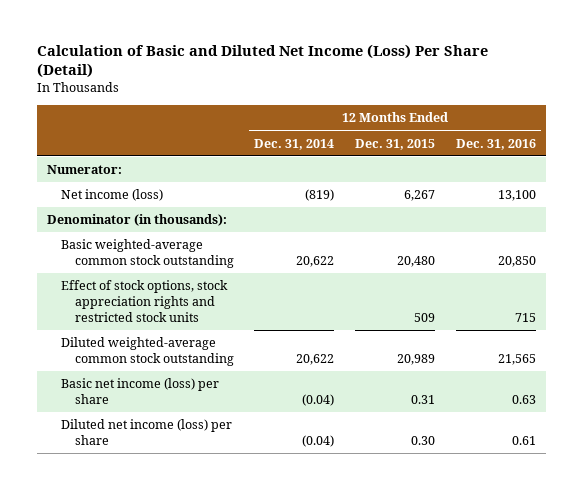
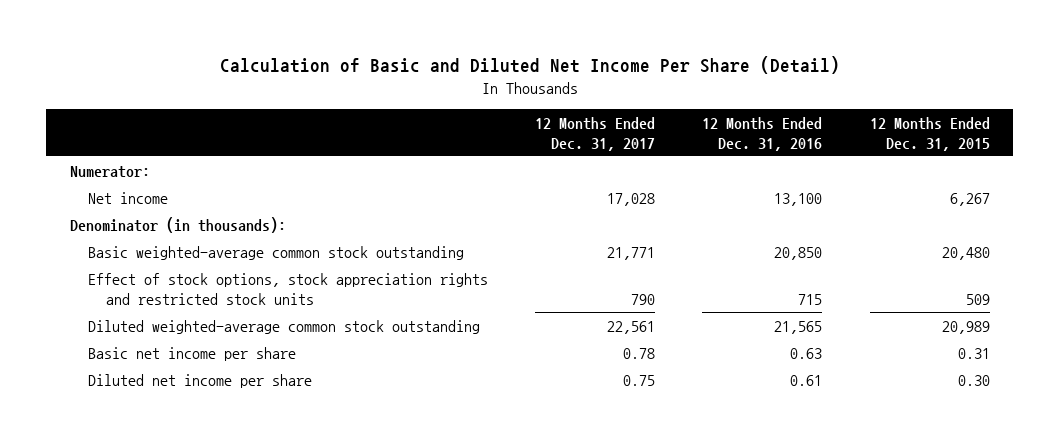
[36,44,488,79] Calculation of Basic and Diluted Net Income (Loss) Per Share (Detail) -> [219,56,840,75] Calculation of Basic and Diluted Net Income Per Share (Detail)
[254,138,335,150] Dec. 31, 2014 -> none
none -> [535,116,656,151] 12 Months Ended Dec. 31, 2017
[60,189,163,202] Net income (loss) -> [87,191,168,204] Net income
[60,378,219,405] Basic net income (loss) per share -> [87,346,296,361] Basic net income per share
[60,419,232,446] Diluted net income (loss) per share -> [87,373,312,388] Diluted net income per share

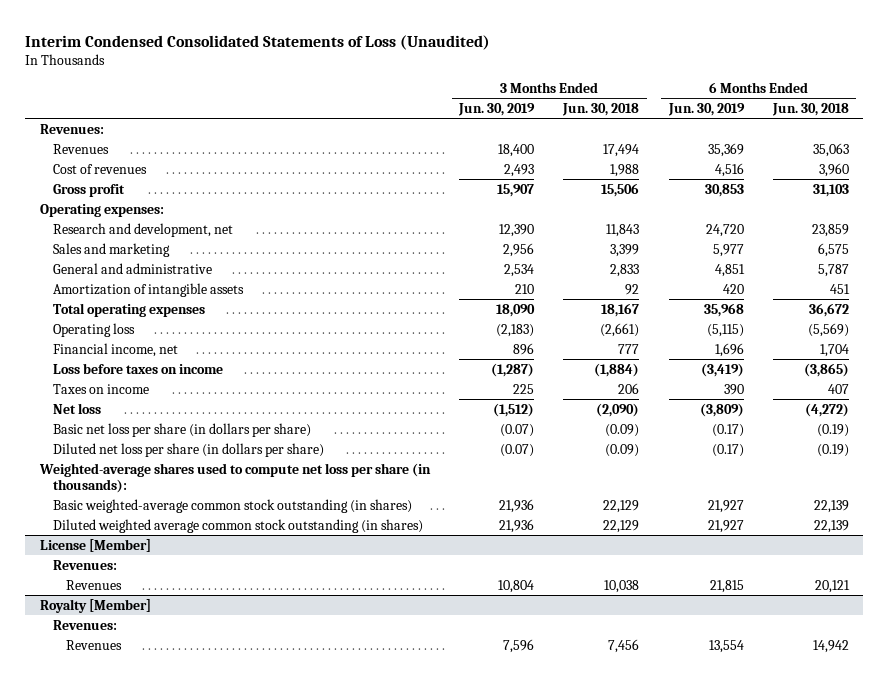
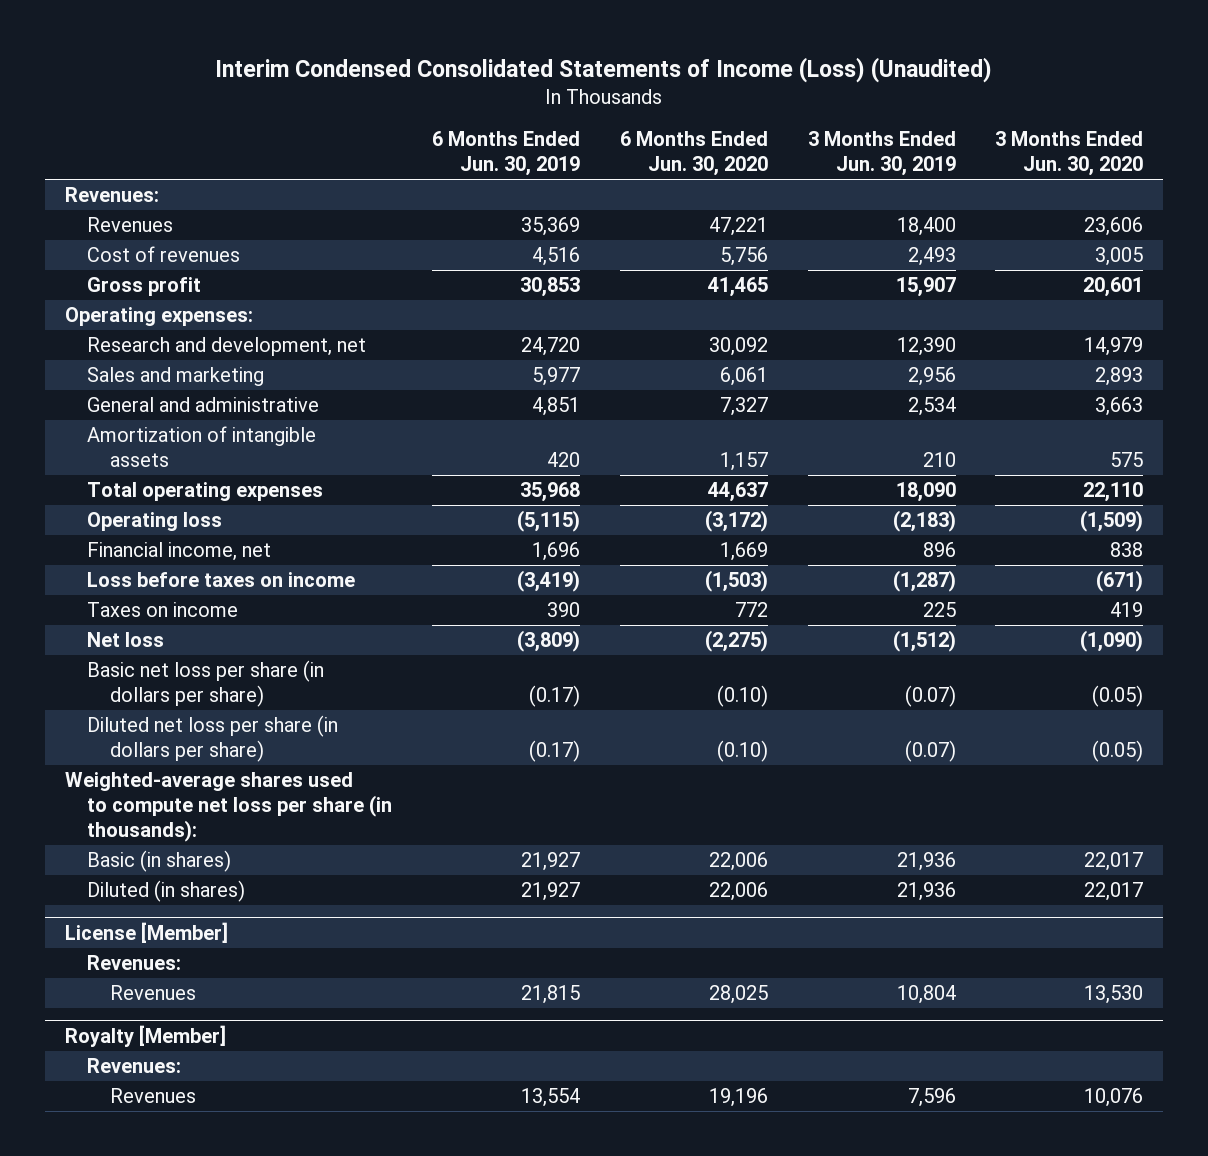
[25,34,491,50] Interim Condensed Consolidated Statements of Loss (Unaudited) -> [215,56,993,83] Interim Condensed Consolidated Statements of Income (Loss) (Unaudited)
[562,102,640,116] Jun. 30, 2018 -> none
[771,102,849,116] Jun. 30, 2018 -> none
none -> [619,131,768,177] 6 Months Ended Jun. 30, 2020
none -> [995,131,1144,177] 3 Months Ended Jun. 30, 2020
[52,498,412,513] Basic weighted-average common stock outstanding (in shares) -> [87,850,232,873] Basic (in shares)
[52,518,423,533] Diluted weighted average common stock outstanding (in shares) -> [87,880,246,903] Diluted (in shares)

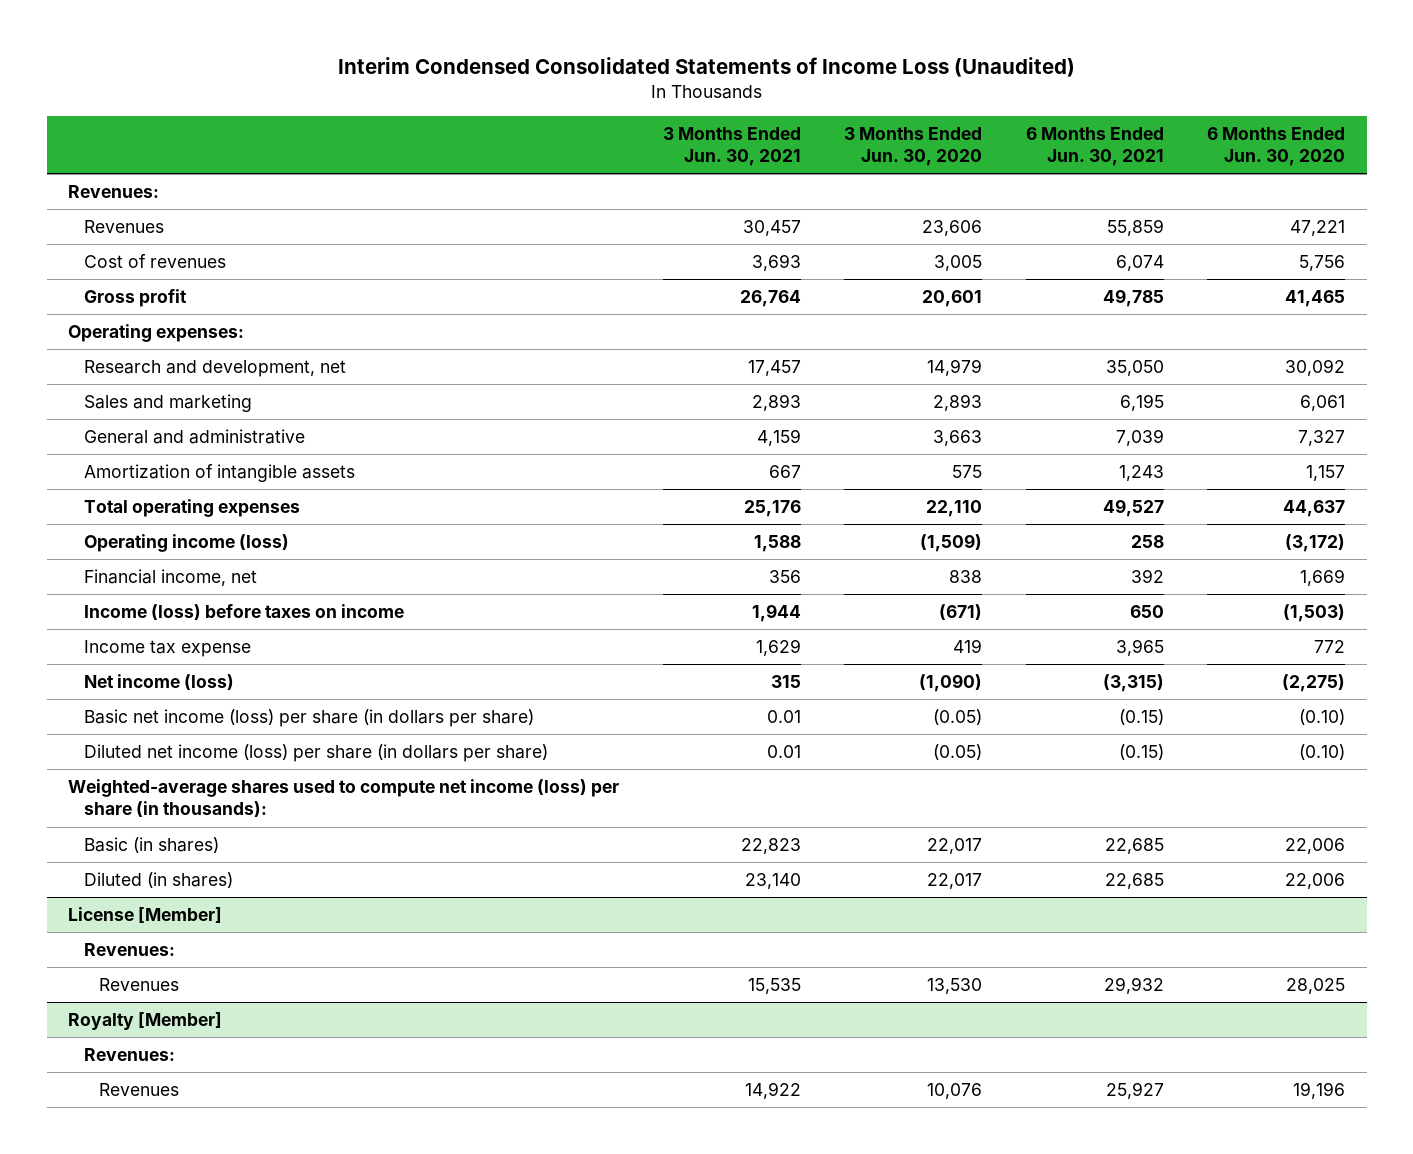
[215,56,993,83] Interim Condensed Consolidated Statements of Income (Loss) (Unaudited) -> [337,57,1075,78] Interim Condensed Consolidated Statements of Income Loss (Unaudited)
[432,131,581,177] 6 Months Ended Jun. 30, 2019 -> none
[807,131,956,177] 3 Months Ended Jun. 30, 2019 -> none
none -> [662,126,801,167] 3 Months Ended Jun. 30, 2021
none -> [1025,126,1164,167] 6 Months Ended Jun. 30, 2021
[87,512,223,532] Operating loss -> [83,534,289,553] Operating income (loss)
[87,572,356,588] Loss before taxes on income -> [83,604,404,621] Income (loss) before taxes on income
[87,602,239,618] Taxes on income -> [83,640,251,658] Income tax expense
[87,632,165,648] Net loss -> [83,674,234,691] Net income (loss)
[87,660,325,708] Basic net loss per share (in dollars per share) -> [83,709,534,728] Basic net income (loss) per share (in dollars per share)
[87,715,339,763] Diluted net loss per share (in dollars per share) -> [83,744,548,763] Diluted net income (loss) per share (in dollars per share)
[65,772,393,842] Weighted-average shares used to compute net loss per share (in thousands): -> [68,779,620,818] Weighted-average shares used to compute net income (loss) per share (in thousands):

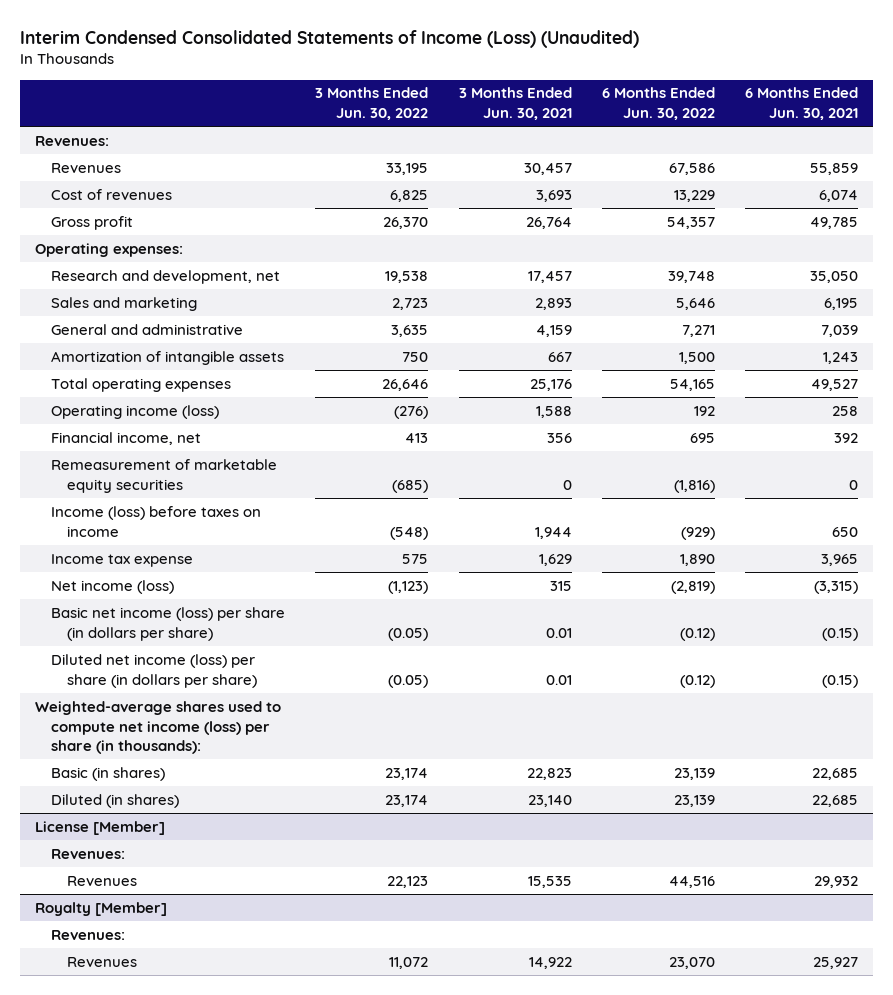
[337,57,1075,78] Interim Condensed Consolidated Statements of Income Loss (Unaudited) -> [20,29,640,48] Interim Condensed Consolidated Statements of Income (Loss) (Unaudited)
[844,126,983,167] 3 Months Ended Jun. 30, 2020 -> none
[1207,126,1346,167] 6 Months Ended Jun. 30, 2020 -> none
none -> [315,87,429,121] 3 Months Ended Jun. 30, 2022
none -> [601,87,715,121] 6 Months Ended Jun. 30, 2022
none -> [51,458,278,493] Remeasurement of marketable equity securities

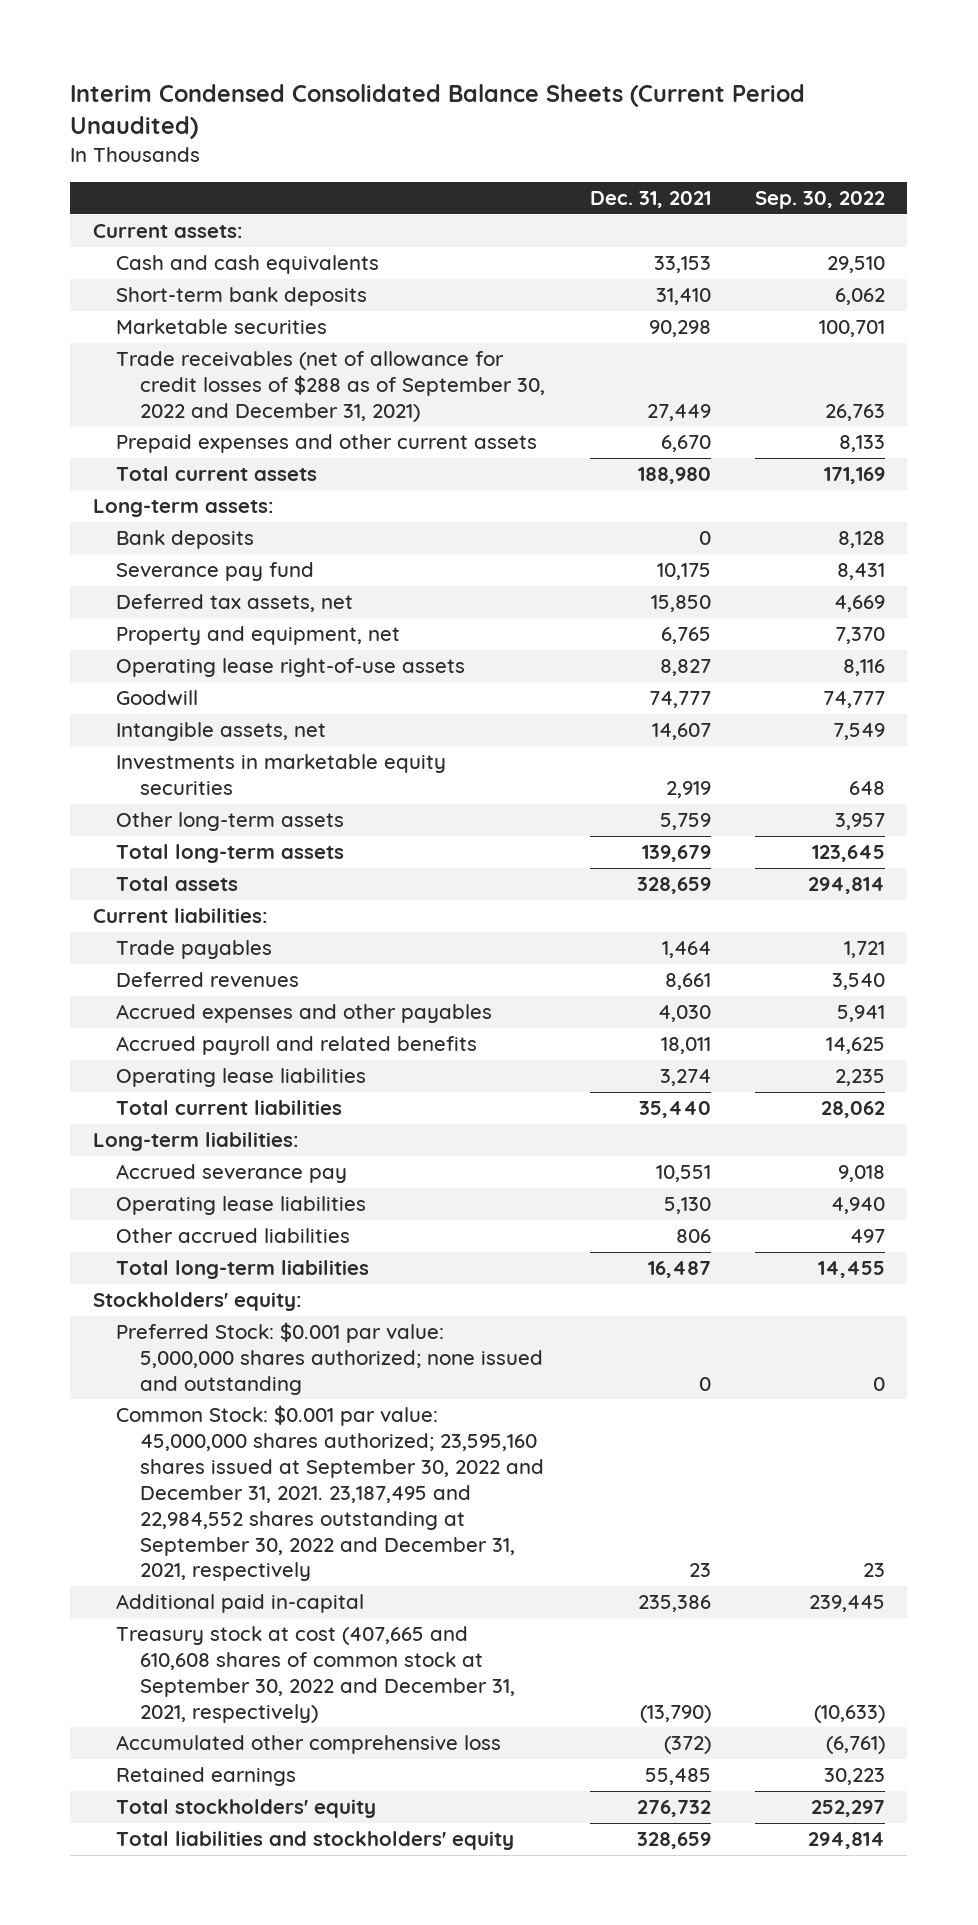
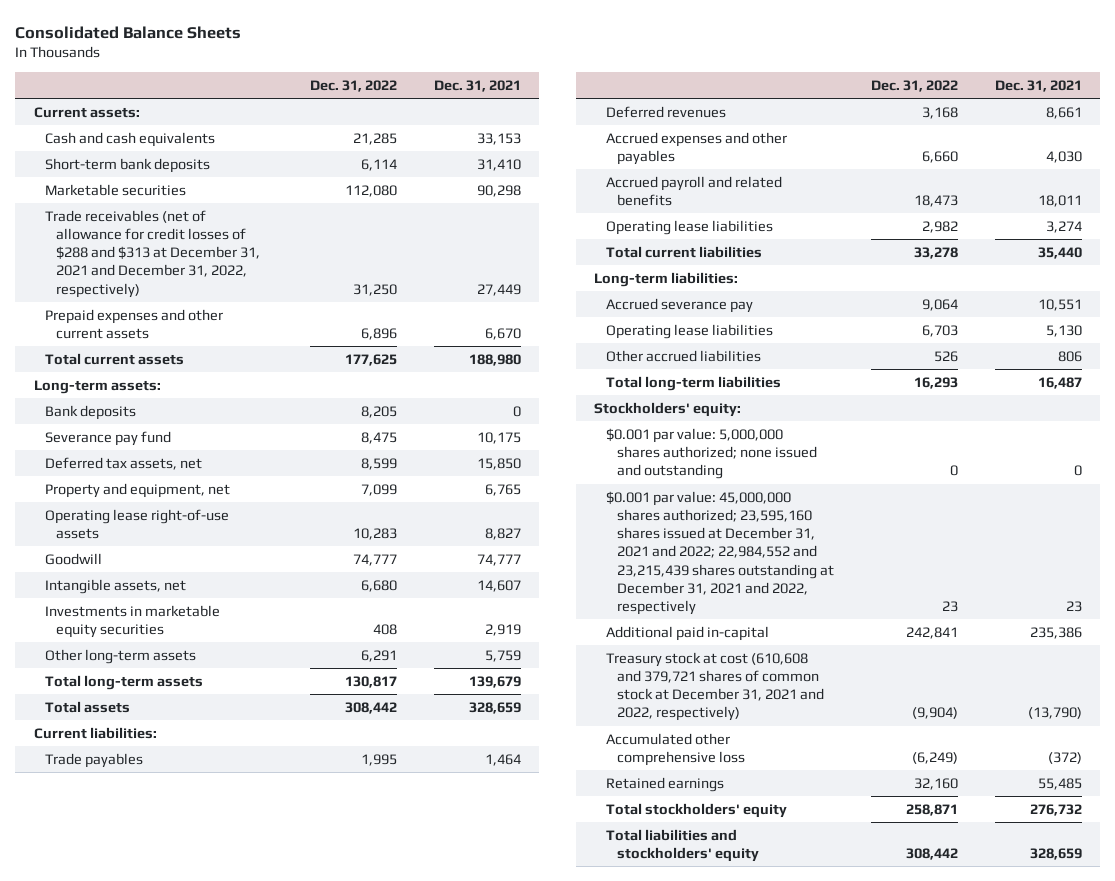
[70,84,806,139] Interim Condensed Consolidated Balance Sheets (Current Period Unaudited) -> [15,25,242,39] Consolidated Balance Sheets
[755,191,886,210] Sep. 30, 2022 -> none
none -> [310,79,398,92] Dec. 31, 2022
[116,351,545,422] Trade receivables (net of allowance for credit losses of $288 as of September 30, 2022 and December 31, 2021) -> [45,209,261,298] Trade receivables (net of allowance for credit losses of $288 and $313 at December 31, 2021 and December 31, 2022, respectively)
[116,1322,543,1395] Preferred Stock: $0.001 par value: 5,000,000 shares authorized; none issued and outstanding -> [605,427,817,480] $0.001 par value: 5,000,000 shares authorized; none issued and outstanding
[116,1405,544,1582] Common Stock: $0.001 par value: 45,000,000 shares authorized; 23,595,160 shares issued at September 30, 2022 and December 31, 2021. 23,187,495 and 22,984,552 shares outstanding at September 30, 2022 and December 31, 2021, respectively -> [605,490,834,615] $0.001 par value: 45,000,000 shares authorized; 23,595,160 shares issued at December 31, 2021 and 2022; 22,984,552 and 23,215,439 shares outstanding at December 31, 2021 and 2022, respectively
[116,1626,515,1723] Treasury stock at cost (407,665 and 610,608 shares of common stock at September 30, 2022 and December 31, 2021, respectively) -> [605,651,824,722] Treasury stock at cost (610,608 and 379,721 shares of common stock at December 31, 2021 and 2022, respectively)

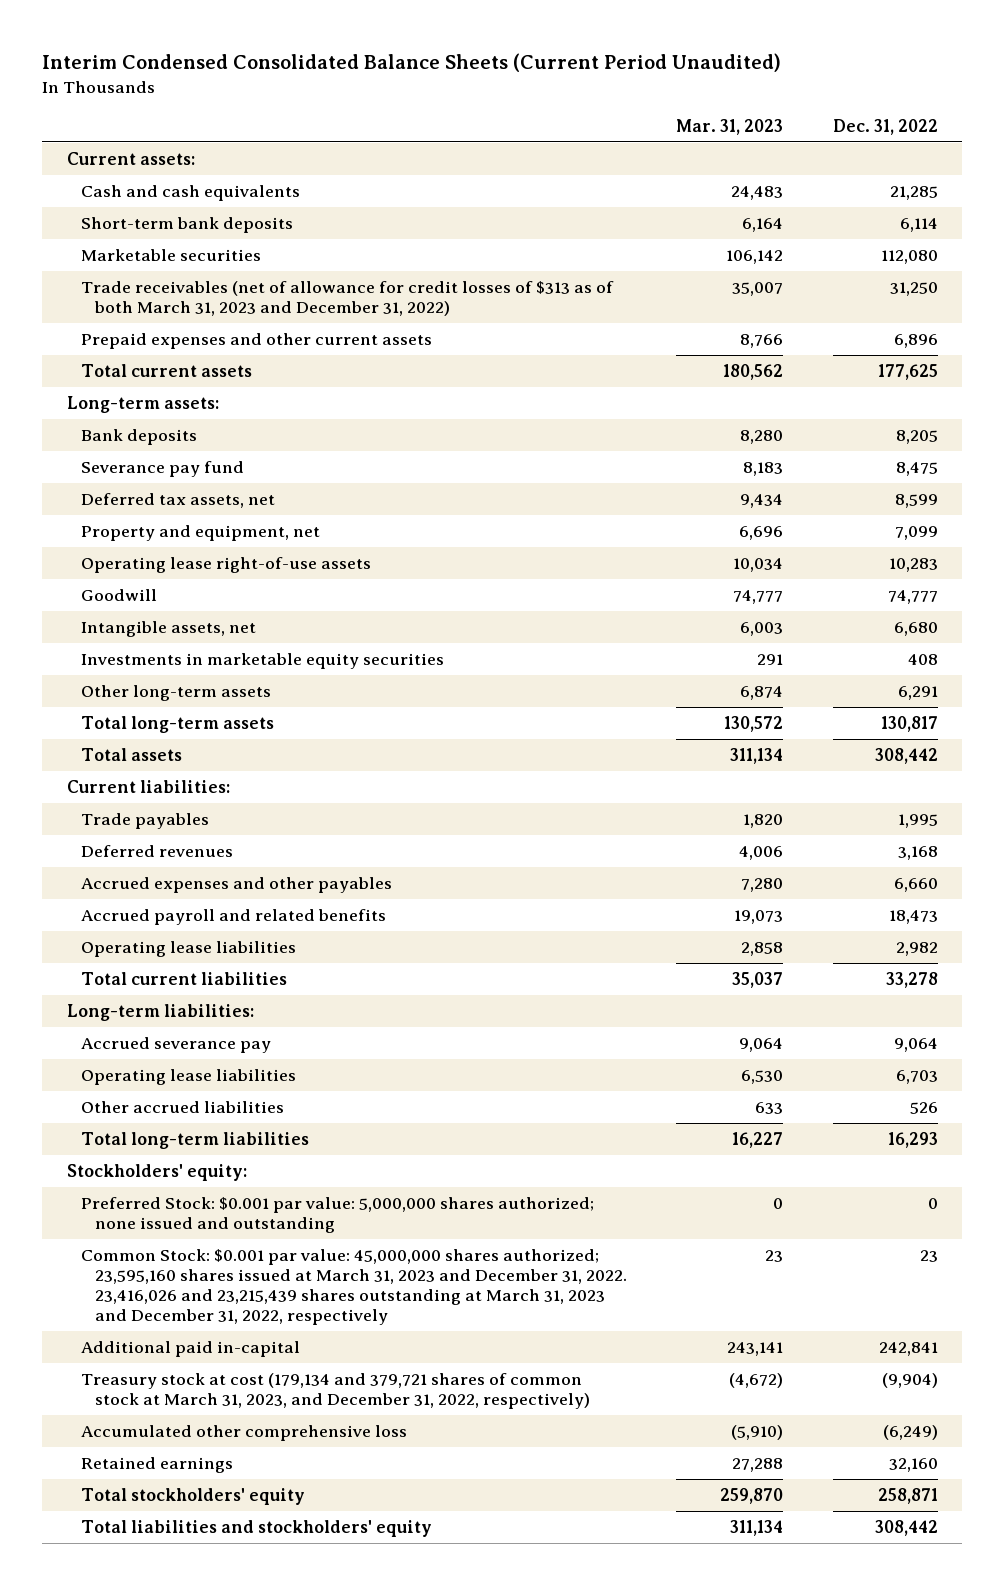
[15,25,242,39] Consolidated Balance Sheets -> [42,53,782,73] Interim Condensed Consolidated Balance Sheets (Current Period Unaudited)
[434,79,522,92] Dec. 31, 2021 -> none
none -> [676,118,784,135] Mar. 31, 2023
[45,209,261,298] Trade receivables (net of allowance for credit losses of $288 and $313 at December 31, 2021 and December 31, 2022, respectively) -> [81,280,615,316] Trade receivables (net of allowance for credit losses of $313 as of both March 31, 2023 and December 31, 2022)
[605,427,817,480] $0.001 par value: 5,000,000 shares authorized; none issued and outstanding -> [81,1196,595,1233] Preferred Stock: $0.001 par value: 5,000,000 shares authorized; none issued and outstanding
[605,490,834,615] $0.001 par value: 45,000,000 shares authorized; 23,595,160 shares issued at December 31, 2021 and 2022; 22,984,552 and 23,215,439 shares outstanding at December 31, 2021 and 2022, respectively -> [81,1248,628,1326] Common Stock: $0.001 par value: 45,000,000 shares authorized; 23,595,160 shares issued at March 31, 2023 and December 31, 2022. 23,416,026 and 23,215,439 shares outstanding at March 31, 2023 and December 31, 2022, respectively
[605,651,824,722] Treasury stock at cost (610,608 and 379,721 shares of common stock at December 31, 2021 and 2022, respectively) -> [81,1372,591,1409] Treasury stock at cost (179,134 and 379,721 shares of common stock at March 31, 2023, and December 31, 2022, respectively)

